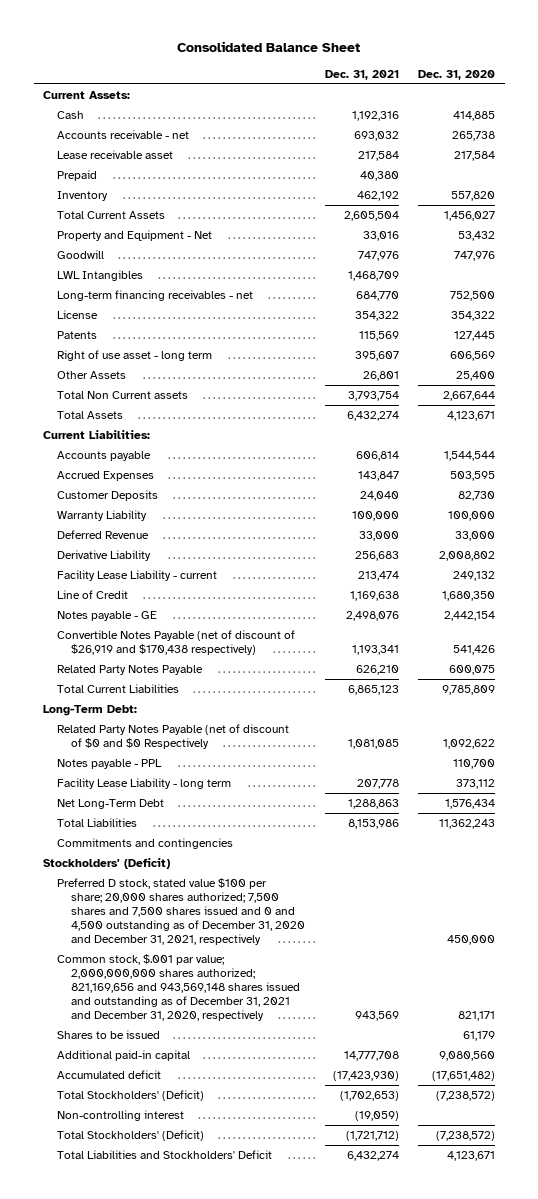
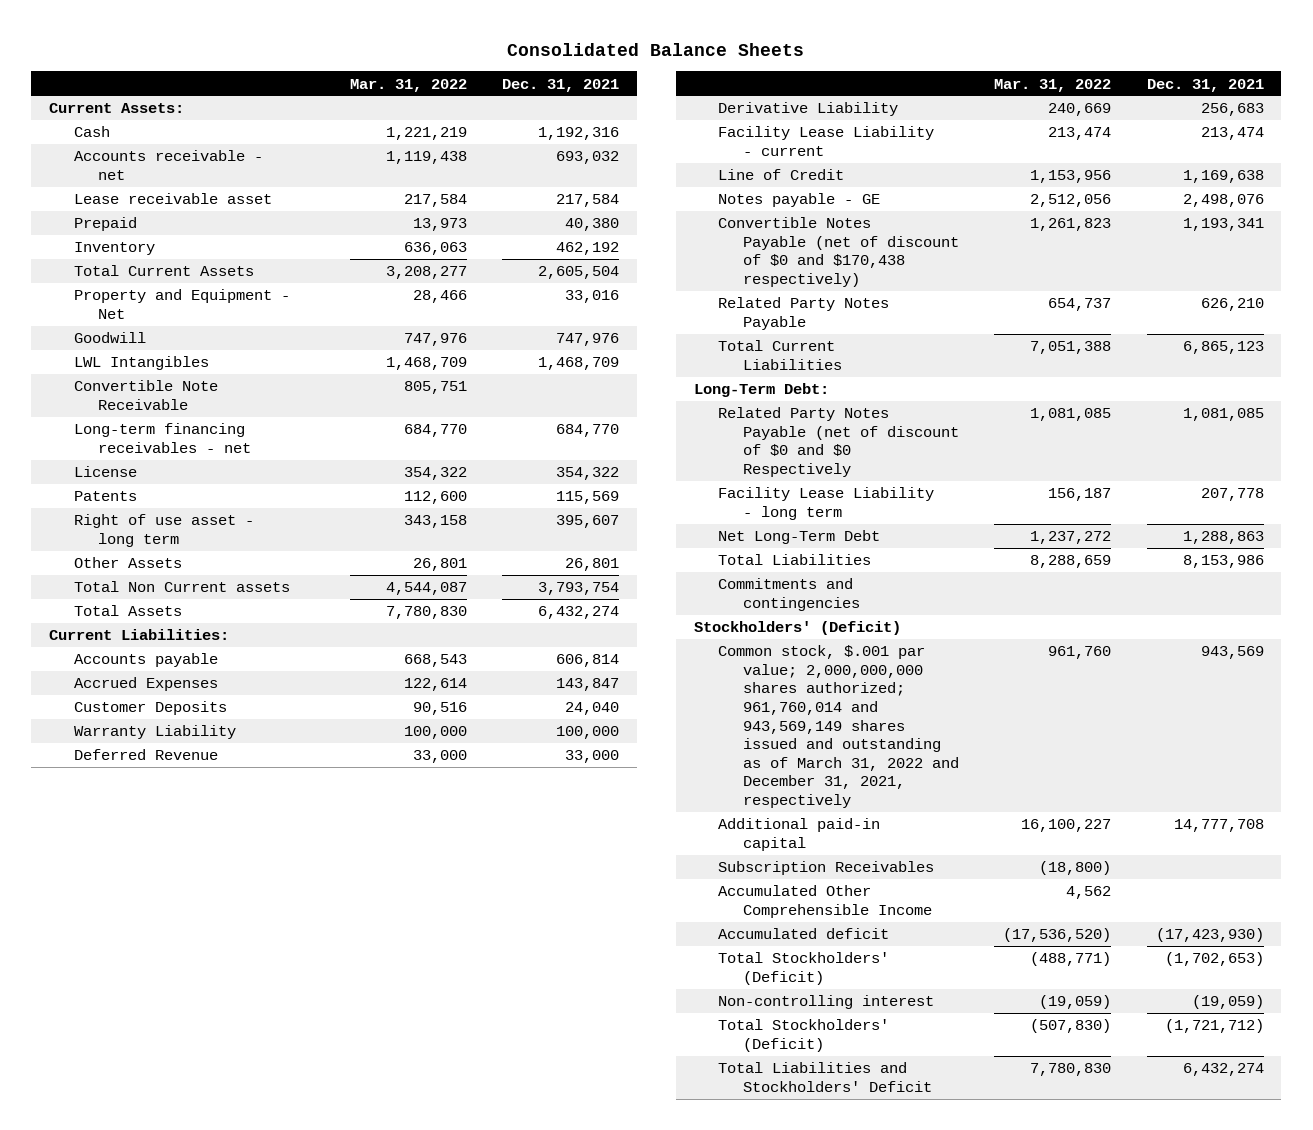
[177,41,361,53] Consolidated Balance Sheet -> [507,42,805,56] Consolidated Balance Sheets
[418,70,496,81] Dec. 31, 2020 -> none
none -> [349,78,467,92] Mar. 31, 2022
none -> [73,380,218,410] Convertible Note Receivable
[57,629,296,655] Convertible Notes Payable (net of discount of $26,919 and $170,438 respectively) -> [718,217,959,287] Convertible Notes Payable (net of discount of $0 and $170,438 respectively)
[57,758,163,769] Notes payable - PPL -> none
[57,877,306,946] Preferred D stock, stated value $100 per share; 20,000 shares authorized; 7,500 shares and 7,500 shares issued and 0 and 4,500 outstanding as of December 31, 2020 and December 31, 2021, respectively -> none
[57,1029,161,1039] Shares to be issued -> none
[57,953,301,1022] Common stock, $.001 par value; 2,000,000,000 shares authorized; 821,169,656 and 943,569,148 shares issued and outstanding as of December 31, 2021 and December 31, 2020, respectively -> [718,645,959,809] Common stock, $.001 par value; 2,000,000,000 shares authorized; 961,760,014 and 943,569,149 shares issued and outstanding as of March 31, 2022 and December 31, 2021, respectively
none -> [718,861,935,876] Subscription Receivables
none -> [718,885,932,918] Accumulated Other Comprehensible Income

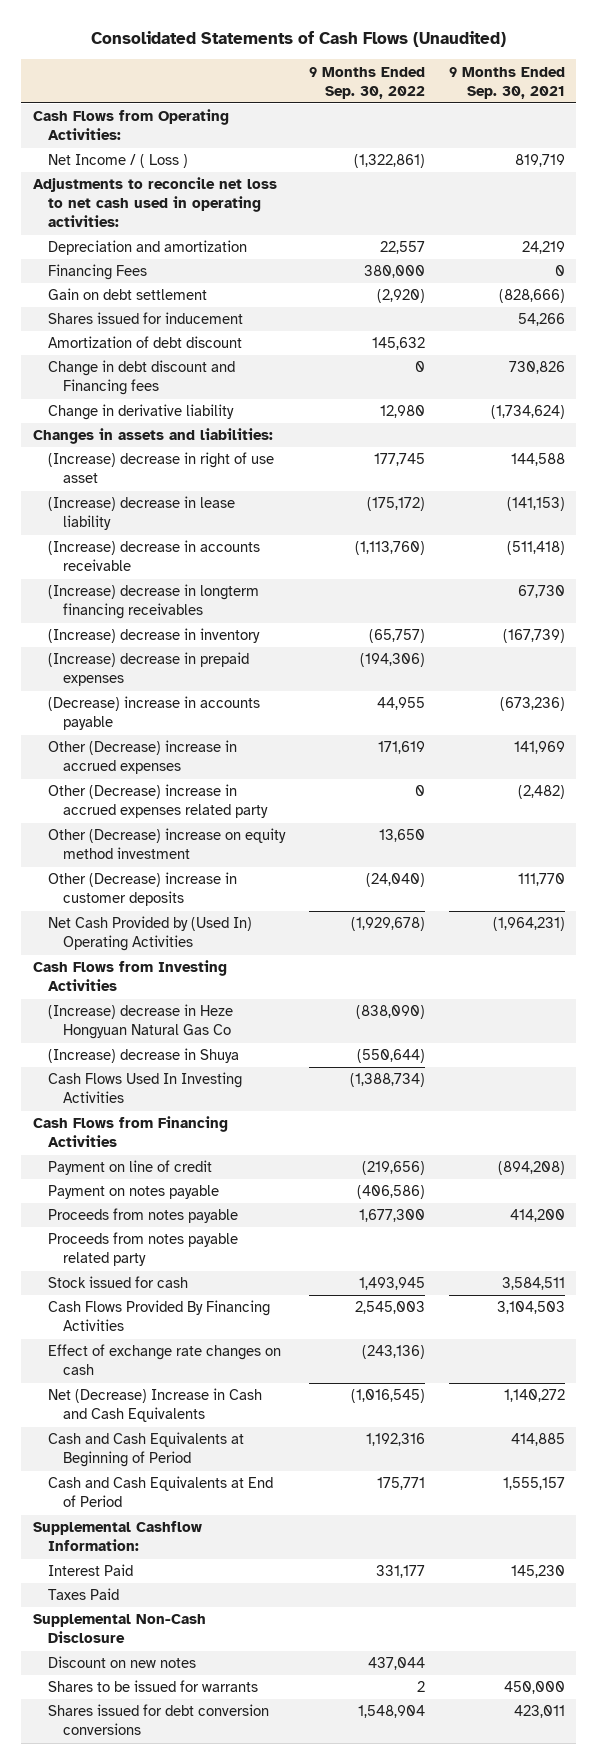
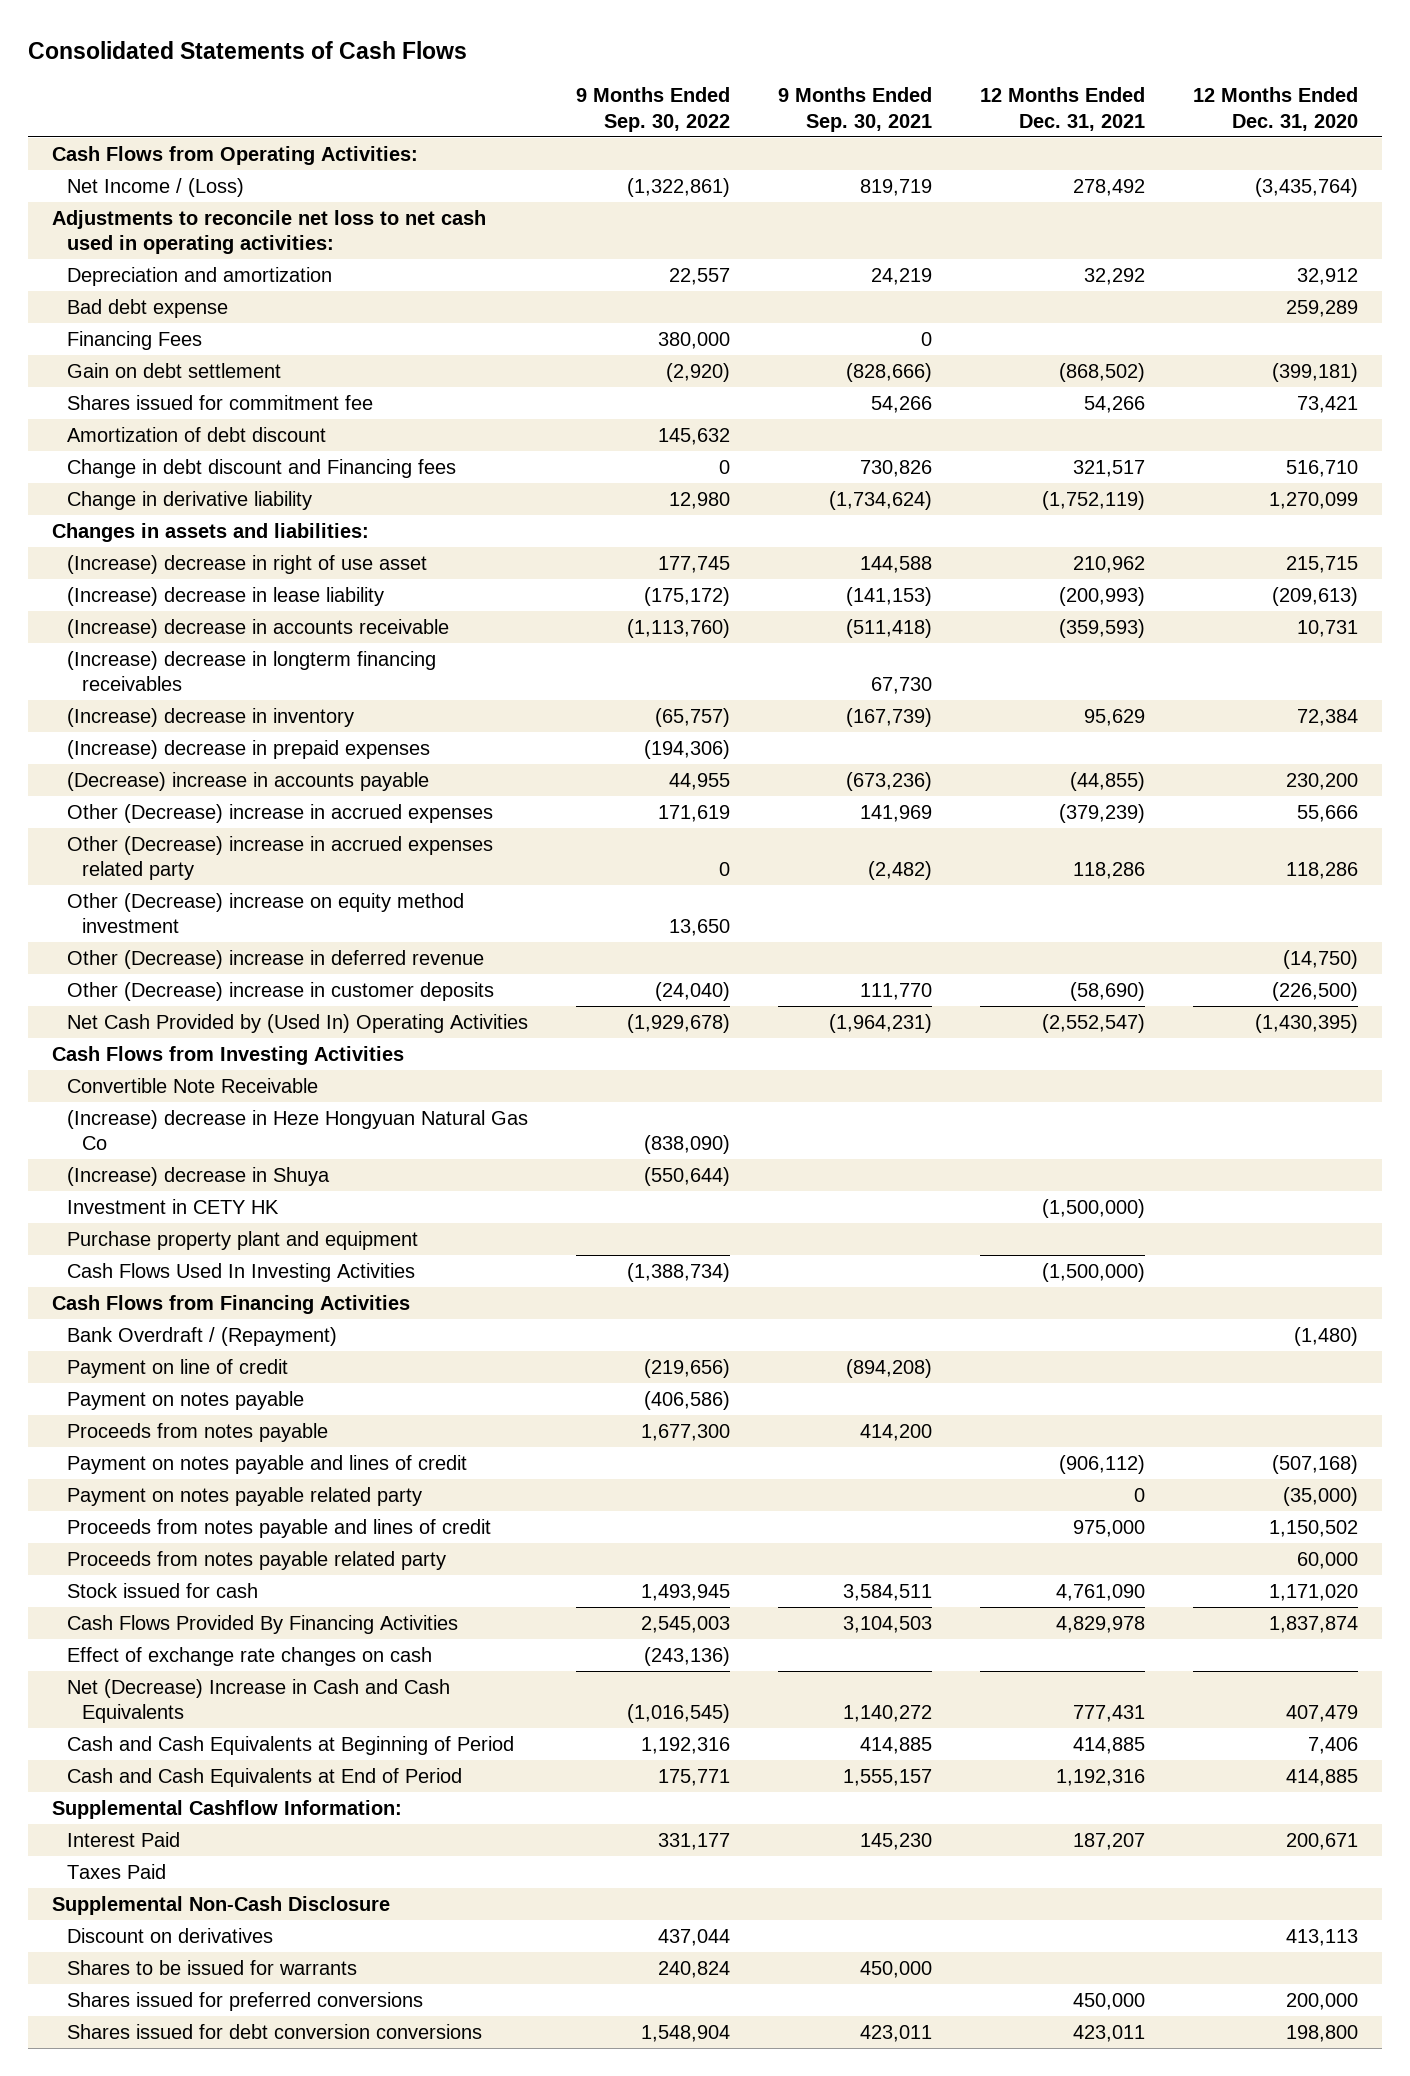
[90,31,506,48] Consolidated Statements of Cash Flows (Unaudited) -> [27,41,467,60] Consolidated Statements of Cash Flows
none -> [980,87,1146,131] 12 Months Ended Dec. 31, 2021
none -> [1193,87,1359,131] 12 Months Ended Dec. 31, 2020
[48,154,189,169] Net Income / ( Loss ) -> [66,177,244,197] Net Income / (Loss)
none -> [66,298,228,318] Bad debt expense
[48,312,244,325] Shares issued for inducement -> [66,394,373,410] Shares issued for commitment fee
none -> [66,949,484,969] Other (Decrease) increase in deferred revenue
none -> [66,1077,318,1093] Convertible Note Receivable
none -> [66,1198,279,1214] Investment in CETY HK
none -> [66,1230,418,1250] Purchase property plant and equipment
none -> [66,1326,337,1346] Bank Overdraft / (Repayment)
none -> [66,1454,467,1474] Payment on notes payable and lines of credit
none -> [66,1486,422,1506] Payment on notes payable related party
none -> [66,1518,491,1538] Proceeds from notes payable and lines of credit
[48,1656,197,1669] Discount on new notes -> [66,1927,273,1943] Discount on derivatives
[416,1681,425,1693] 2 -> [657,1960,730,1978] 240,824
none -> [66,1991,423,2011] Shares issued for preferred conversions

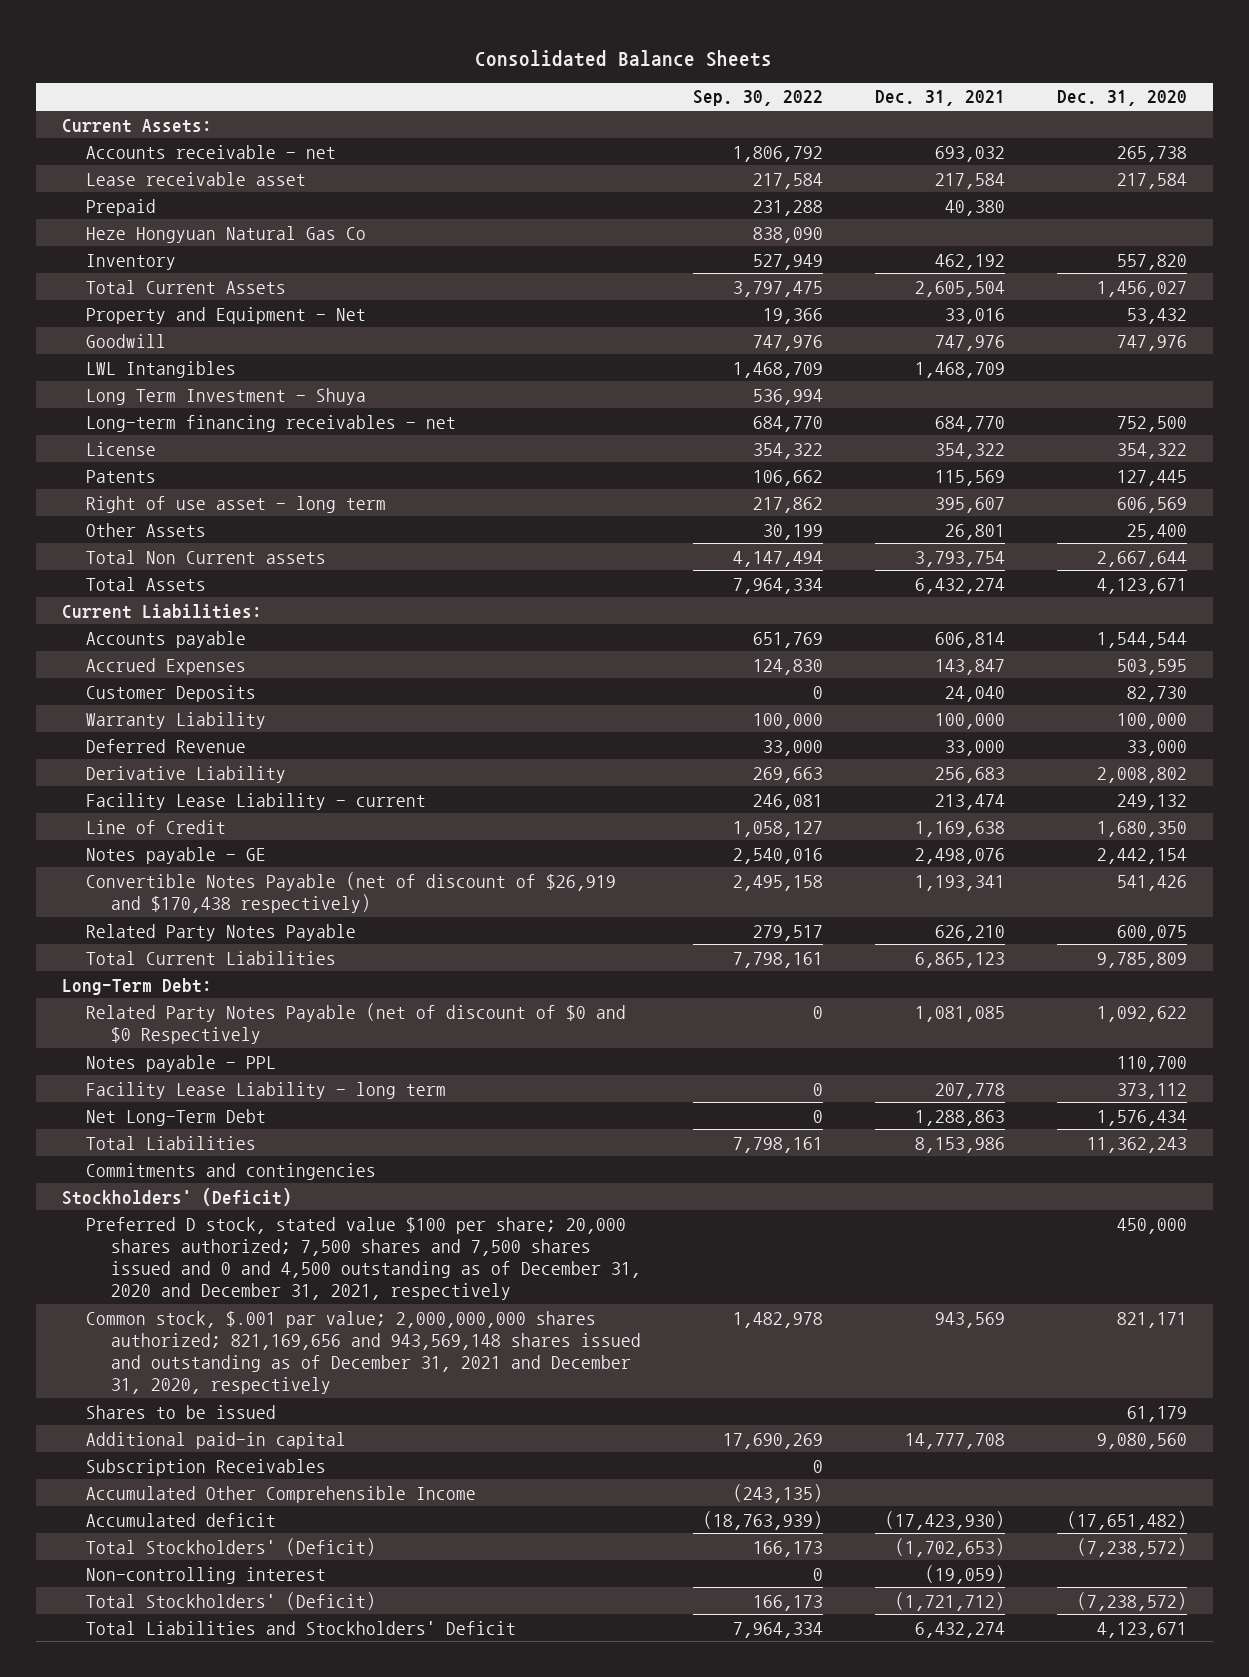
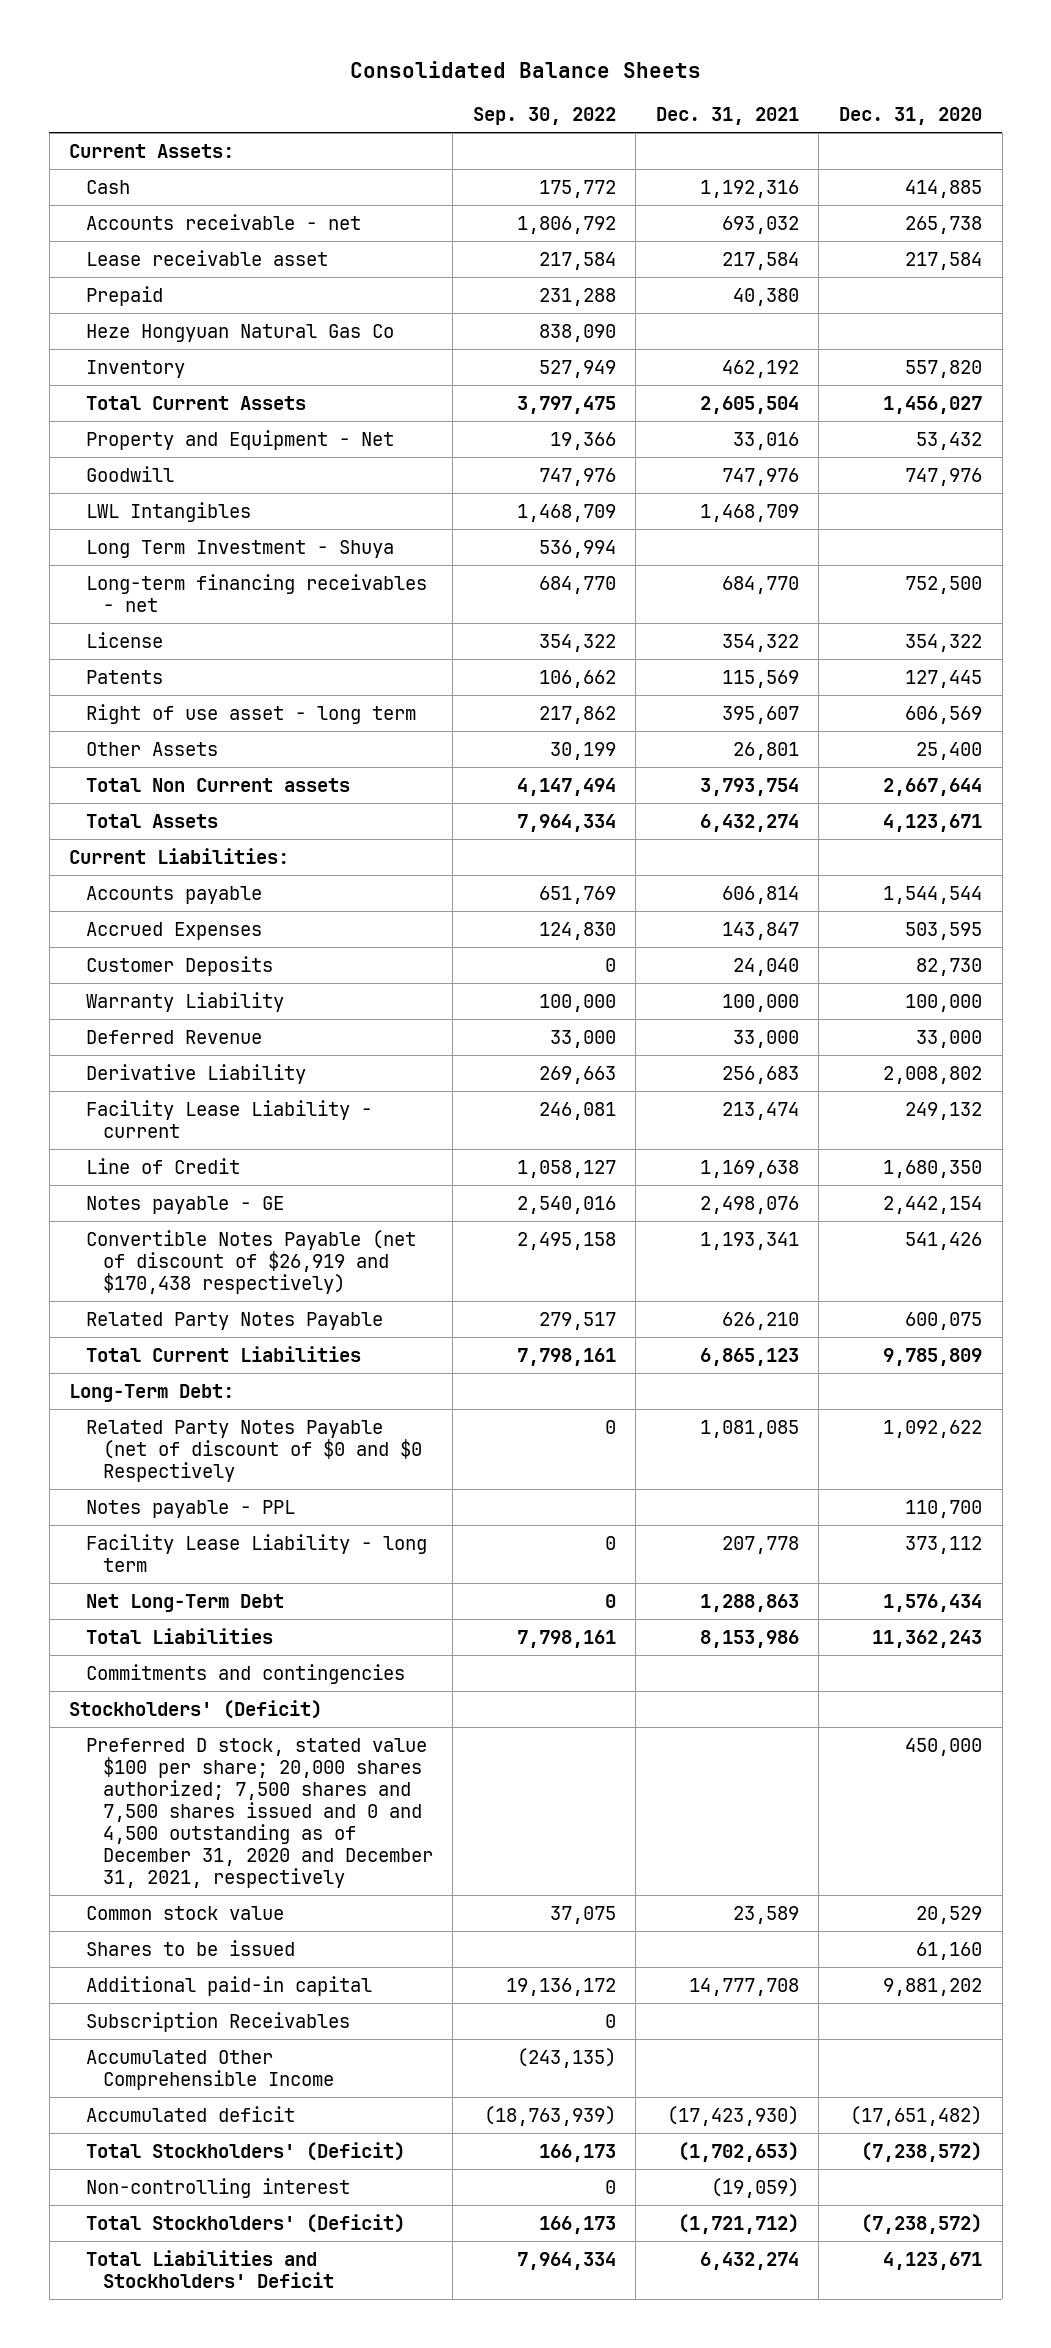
none -> [85,179,130,194] Cash
[86,1310,641,1395] Common stock, $.001 par value; 2,000,000,000 shares authorized; 821,169,656 and 943,569,148 shares issued and outstanding as of December 31, 2021 and December 31, 2020, respectively -> none
none -> [85,1905,284,1920] Common stock value
[1126,1405,1187,1422] 61,179 -> [916,1941,983,1960] 61,160
[722,1432,823,1449] 17,690,269 -> [505,1977,616,1996] 19,136,172
[1096,1432,1187,1449] 9,080,560 -> [883,1977,983,1996] 9,881,202

